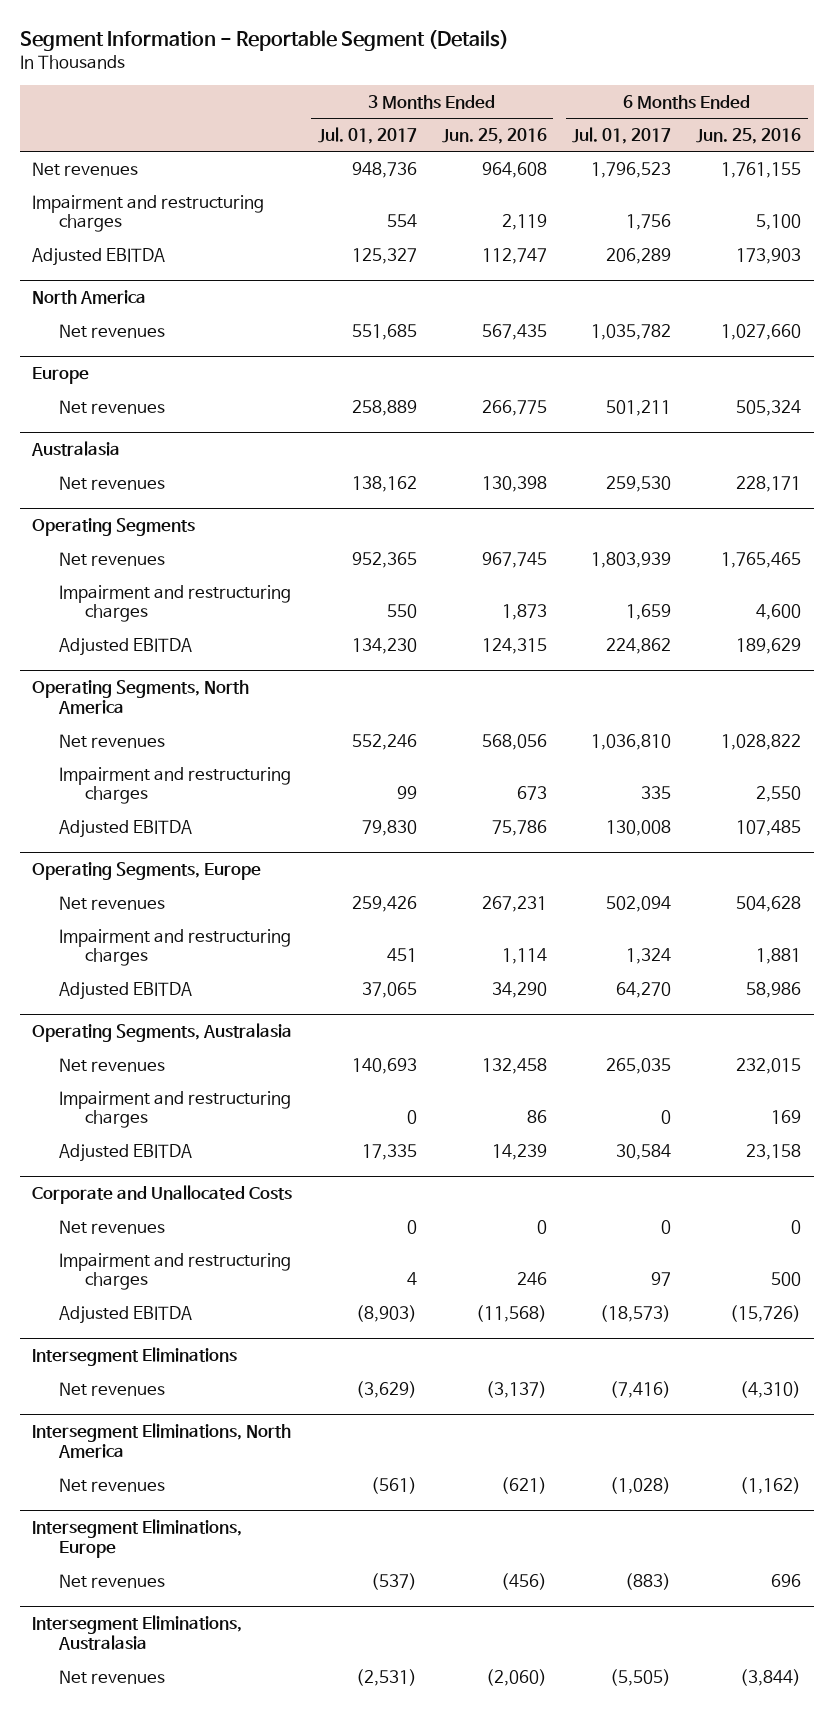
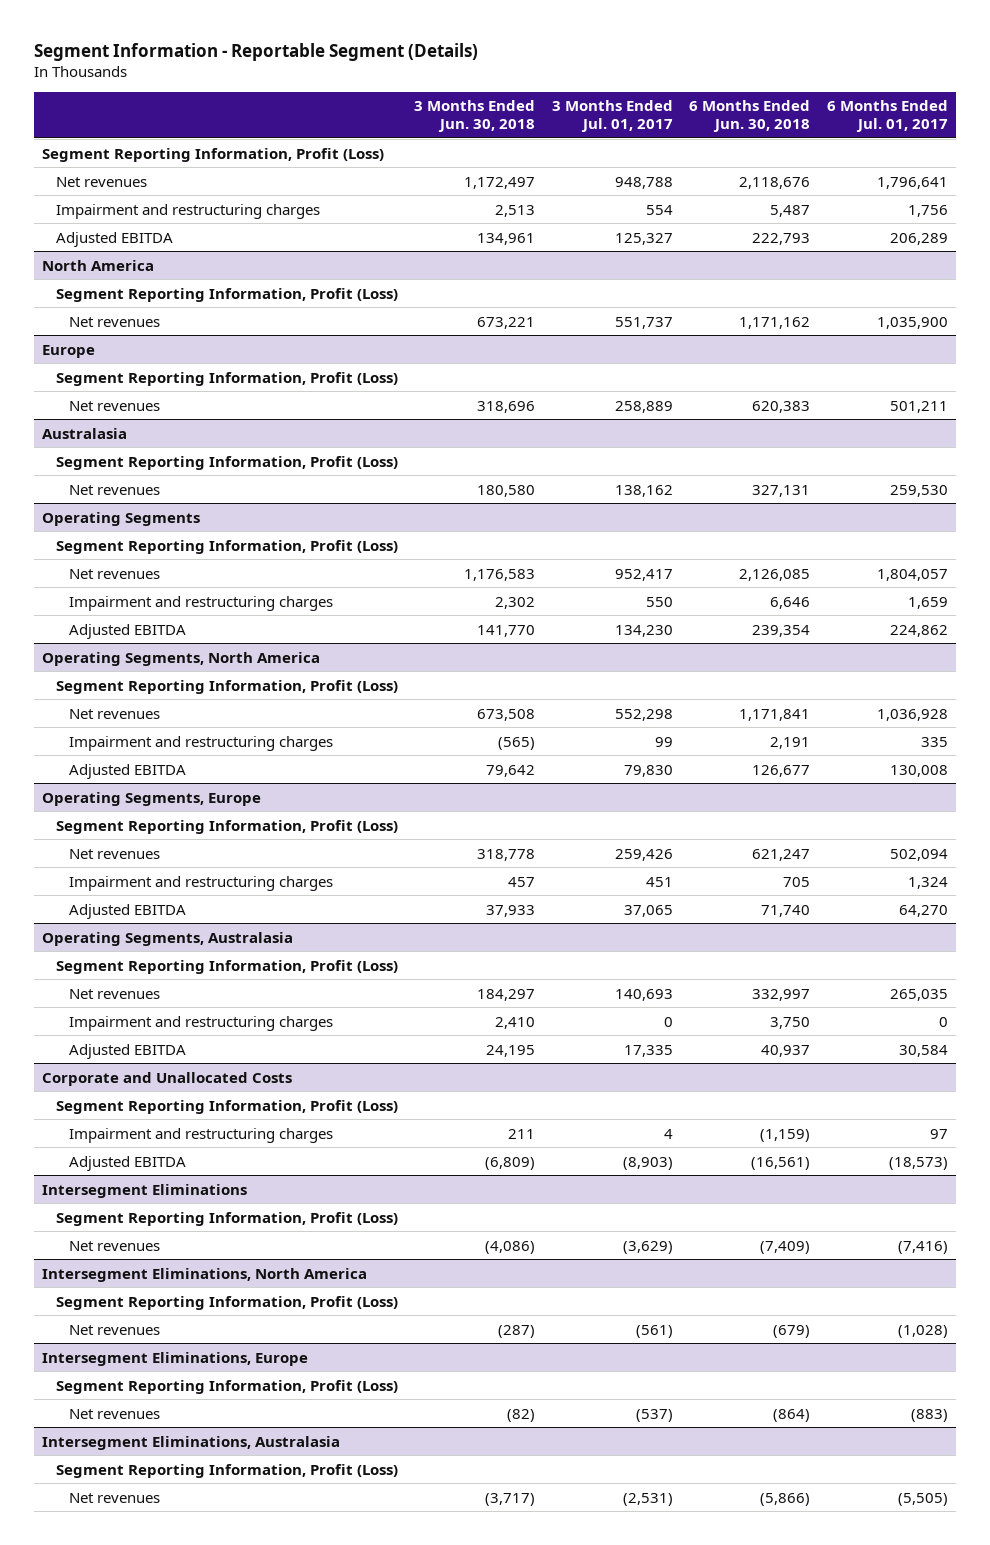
[441,127,547,144] Jun. 25, 2016 -> none
[696,127,802,144] Jun. 25, 2016 -> none
none -> [414,100,536,133] 3 Months Ended Jun. 30, 2018
none -> [689,100,811,133] 6 Months Ended Jun. 30, 2018
none -> [42,147,385,162] Segment Reporting Information, Profit (Loss)
[351,161,417,178] 948,736 -> [614,176,673,189] 948,788
[591,161,672,178] 1,796,523 -> [876,176,948,189] 1,796,641
none -> [55,287,398,302] Segment Reporting Information, Profit (Loss)
[351,323,417,340] 551,685 -> [614,316,673,329] 551,737
[591,323,672,340] 1,035,782 -> [876,316,948,329] 1,035,900
none -> [55,371,398,386] Segment Reporting Information, Profit (Loss)
none -> [55,455,398,470] Segment Reporting Information, Profit (Loss)
none -> [55,539,398,554] Segment Reporting Information, Profit (Loss)
[351,551,417,568] 952,365 -> [614,568,673,581] 952,417
[591,551,672,568] 1,803,939 -> [876,568,948,581] 1,804,057
none -> [55,679,398,694] Segment Reporting Information, Profit (Loss)
[351,733,417,750] 552,246 -> [614,708,673,721] 552,298
[591,733,672,750] 1,036,810 -> [876,708,948,721] 1,036,928
none -> [55,819,398,834] Segment Reporting Information, Profit (Loss)
none -> [55,959,398,974] Segment Reporting Information, Profit (Loss)
[58,1219,165,1234] Net revenues -> none
none -> [55,1099,398,1114] Segment Reporting Information, Profit (Loss)
none -> [55,1211,398,1226] Segment Reporting Information, Profit (Loss)
none -> [55,1295,398,1310] Segment Reporting Information, Profit (Loss)
none -> [55,1379,398,1394] Segment Reporting Information, Profit (Loss)
none -> [55,1463,398,1478] Segment Reporting Information, Profit (Loss)

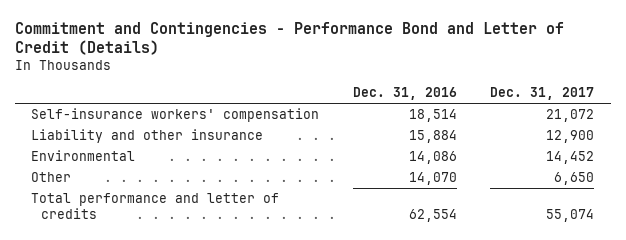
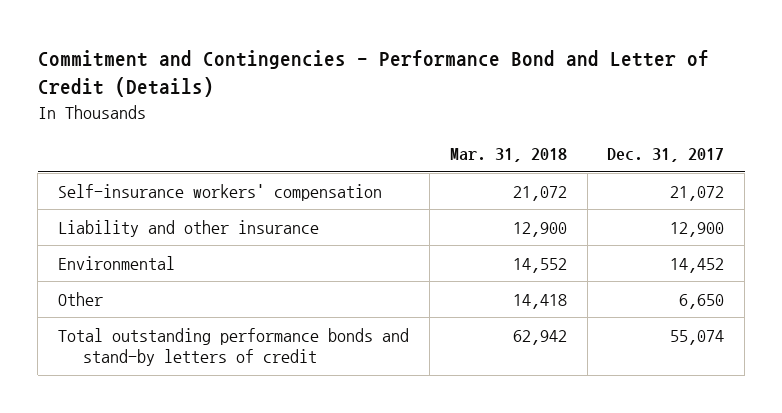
[352,87,457,101] Dec. 31, 2016 -> none
none -> [449,148,567,163] Mar. 31, 2018
[31,192,280,219] Total performance and letter of credits -> [57,327,409,367] Total outstanding performance bonds and stand-by letters of credit

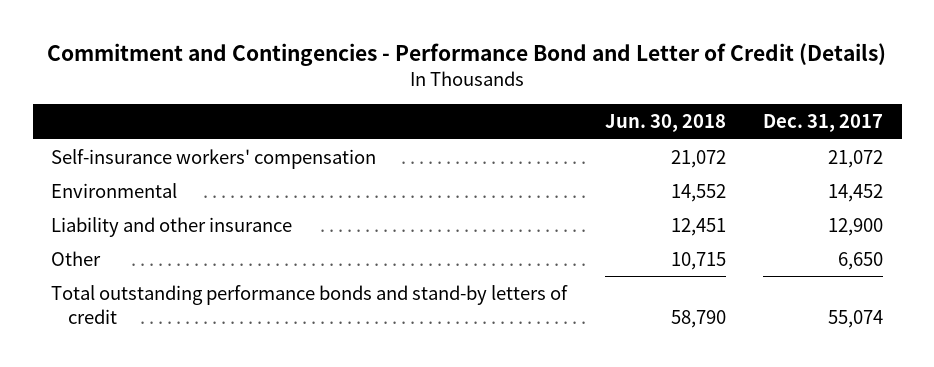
[449,148,567,163] Mar. 31, 2018 -> none
none -> [604,114,726,133] Jun. 30, 2018
[57,219,319,237] Liability and other insurance -> [51,216,293,237] Liability and other insurance

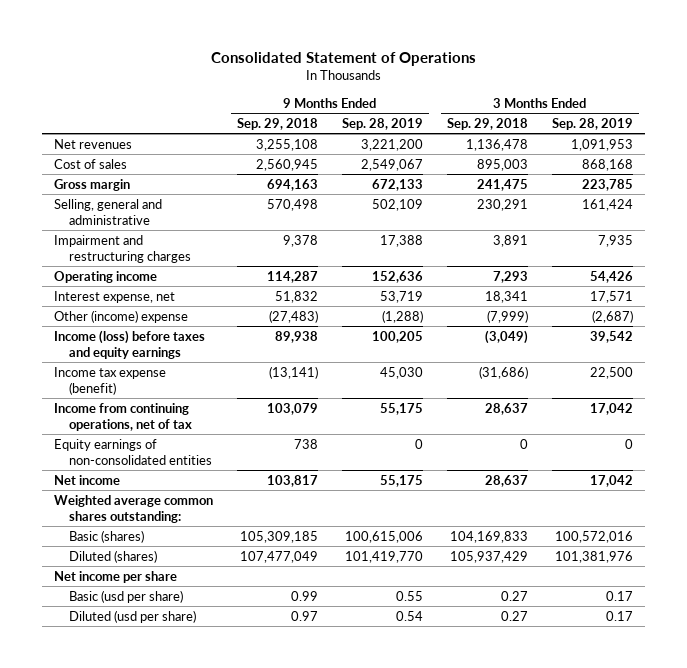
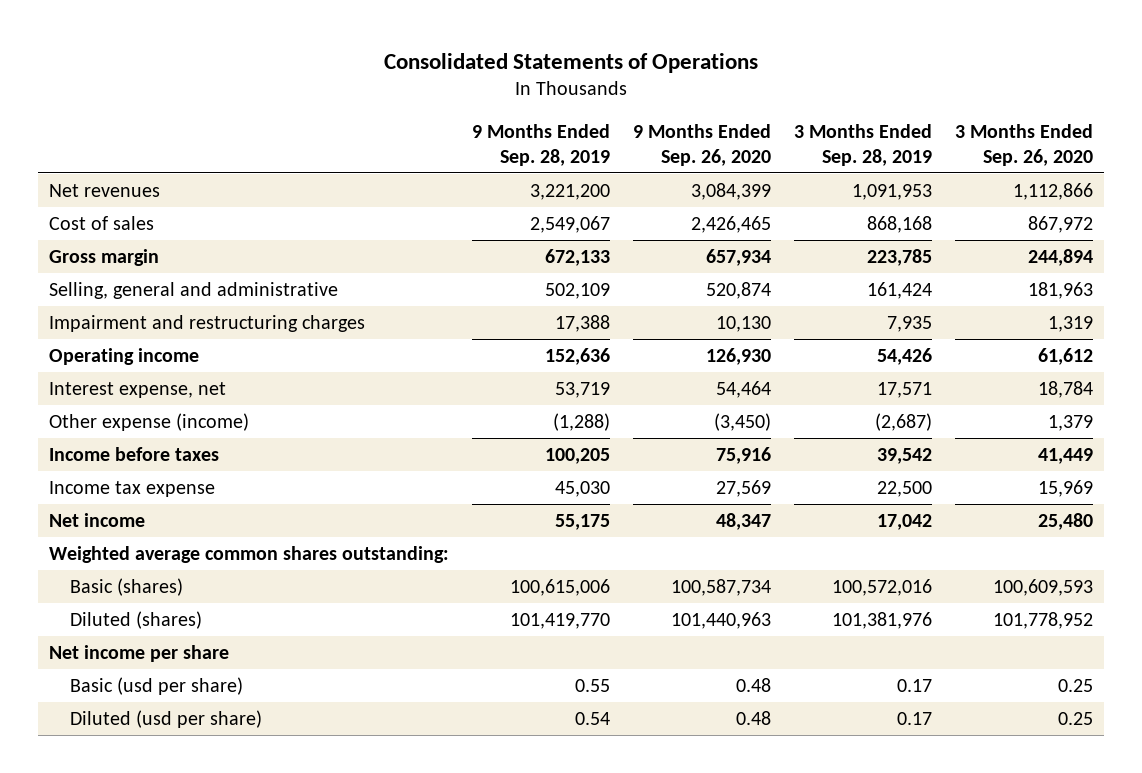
[210,51,476,66] Consolidated Statement of Operations -> [383,52,758,73] Consolidated Statements of Operations
[237,117,319,130] Sep. 29, 2018 -> none
[447,117,529,130] Sep. 29, 2018 -> none
none -> [632,123,771,166] 9 Months Ended Sep. 26, 2020
none -> [954,123,1093,166] 3 Months Ended Sep. 26, 2020
[54,402,192,431] Income from continuing operations, net of tax -> none
[54,438,212,465] Equity earnings of non-consolidated entities -> none
[54,309,189,323] Other (income) expense -> [49,412,250,431] Other expense (income)
[54,329,206,359] Income (loss) before taxes and equity earnings -> [49,446,220,461] Income before taxes
[54,366,167,395] Income tax expense (benefit) -> [49,480,216,497] Income tax expense

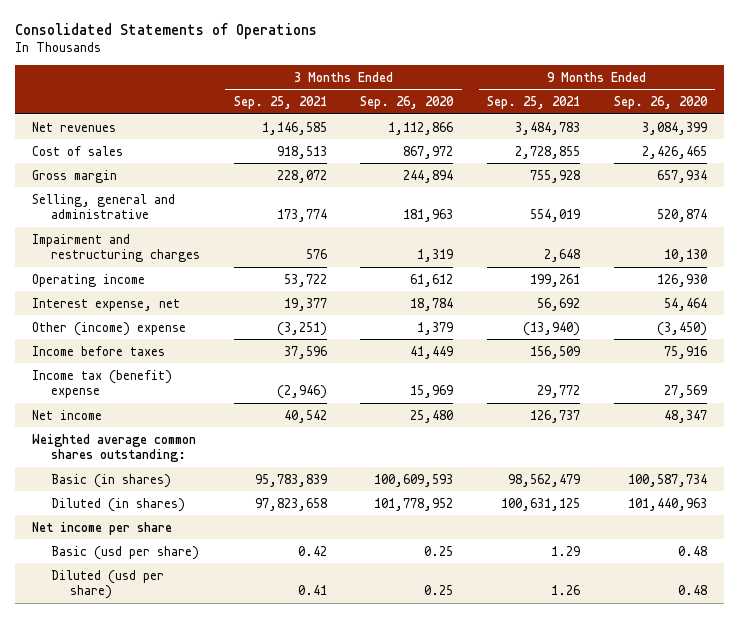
[472,123,611,166] 9 Months Ended Sep. 28, 2019 -> none
[793,123,932,166] 3 Months Ended Sep. 28, 2019 -> none
none -> [233,96,327,110] Sep. 25, 2021
none -> [487,96,581,110] Sep. 25, 2021
[49,412,250,431] Other expense (income) -> [31,321,186,336] Other (income) expense
[49,480,216,497] Income tax expense -> [31,369,172,399] Income tax (benefit) expense
[69,577,183,596] Basic (shares) -> [50,473,171,488] Basic (in shares)
[69,610,202,629] Diluted (shares) -> [50,497,185,512] Diluted (in shares)

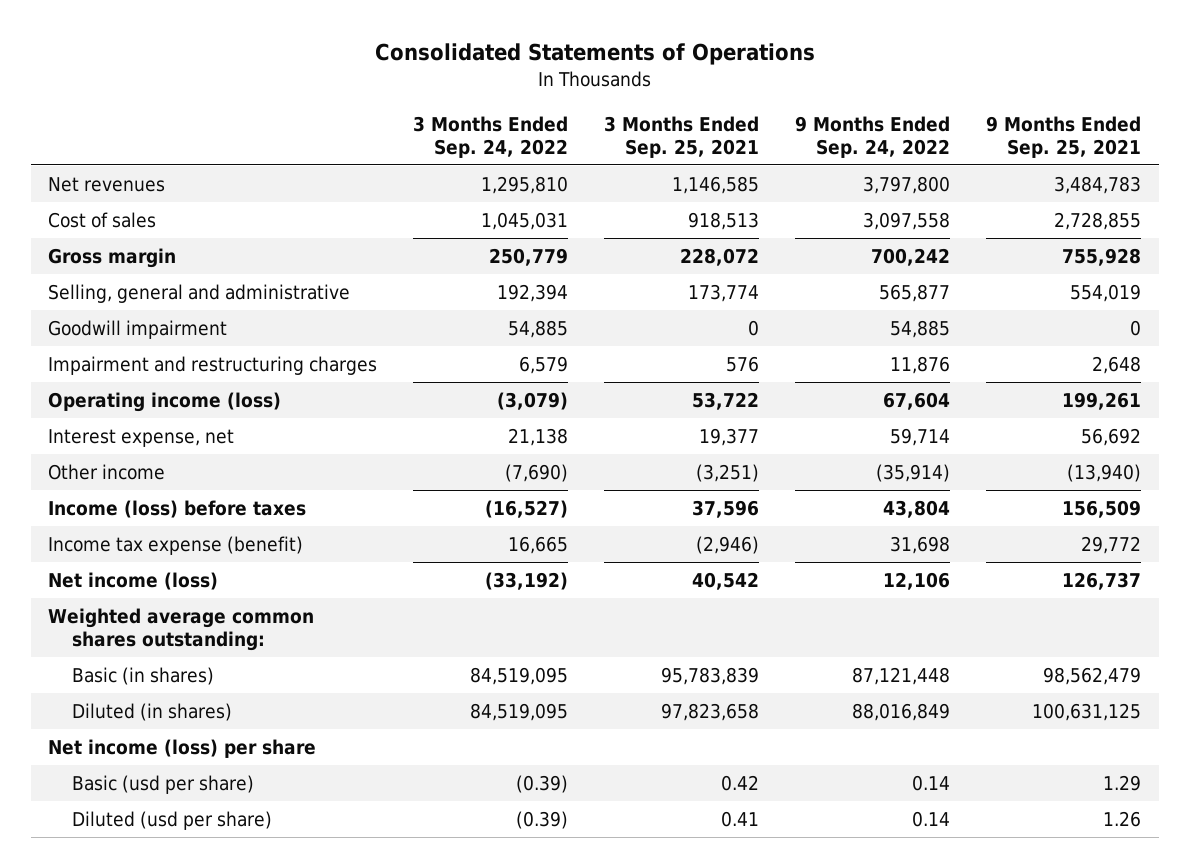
[360,96,455,110] Sep. 26, 2020 -> none
[613,96,708,110] Sep. 26, 2020 -> none
none -> [413,115,569,158] 3 Months Ended Sep. 24, 2022
none -> [795,115,951,158] 9 Months Ended Sep. 24, 2022
none -> [48,320,228,340] Goodwill impairment
[31,273,145,287] Operating income -> [48,392,282,413] Operating income (loss)
[31,321,186,336] Other (income) expense -> [48,464,166,481] Other income
[31,345,165,356] Income before taxes -> [48,500,307,519] Income (loss) before taxes
[31,369,172,399] Income tax (benefit) expense -> [48,536,304,556] Income tax expense (benefit)
[31,409,102,420] Net income -> [48,572,219,591] Net income (loss)
[31,521,172,535] Net income per share -> [48,739,317,759] Net income (loss) per share

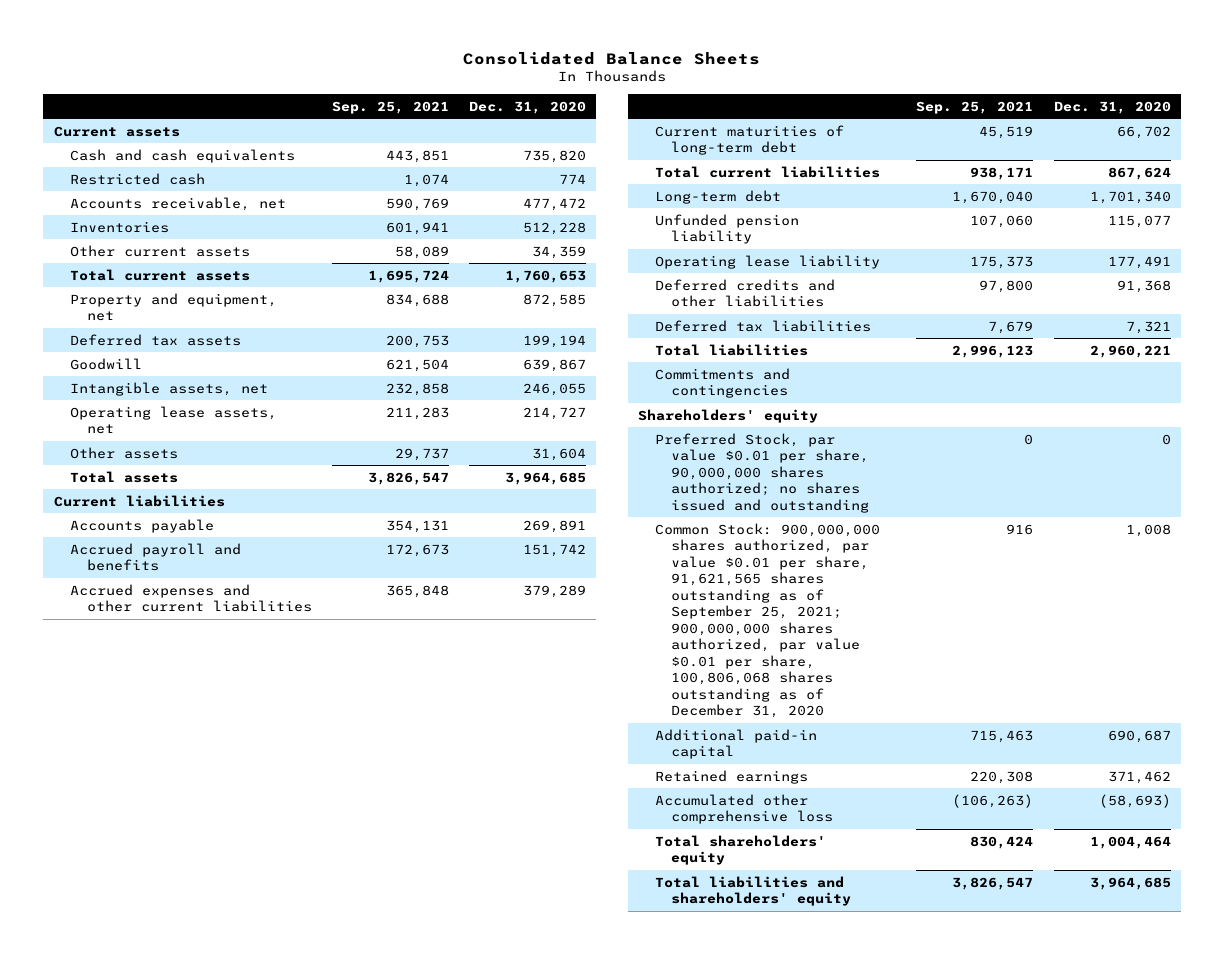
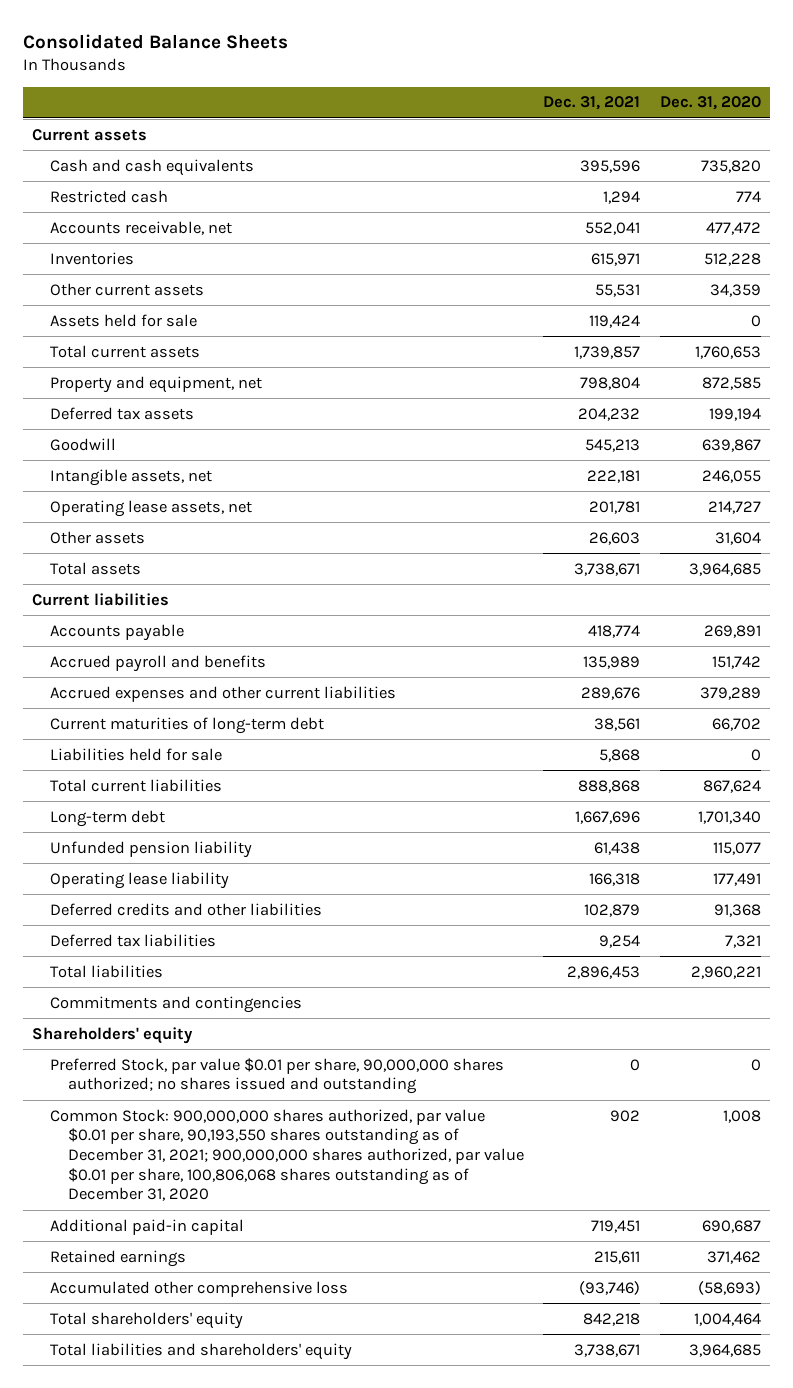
[331,100,449,114] Sep. 25, 2021 -> none
none -> [543,96,641,111] Dec. 31, 2021
none -> [50,313,198,327] Assets held for sale
none -> [50,747,223,761] Liabilities held for sale
[654,522,880,719] Common Stock: 900,000,000 shares authorized, par value $0.01 per share, 91,621,565 shares outstanding as of September 25, 2021; 900,000,000 shares authorized, par value $0.01 per share, 100,806,068 shares outstanding as of December 31, 2020 -> [50,1108,525,1202] Common Stock: 900,000,000 shares authorized, par value $0.01 per share, 90,193,550 shares outstanding as of December 31, 2021; 900,000,000 shares authorized, par value $0.01 per share, 100,806,068 shares outstanding as of December 31, 2020

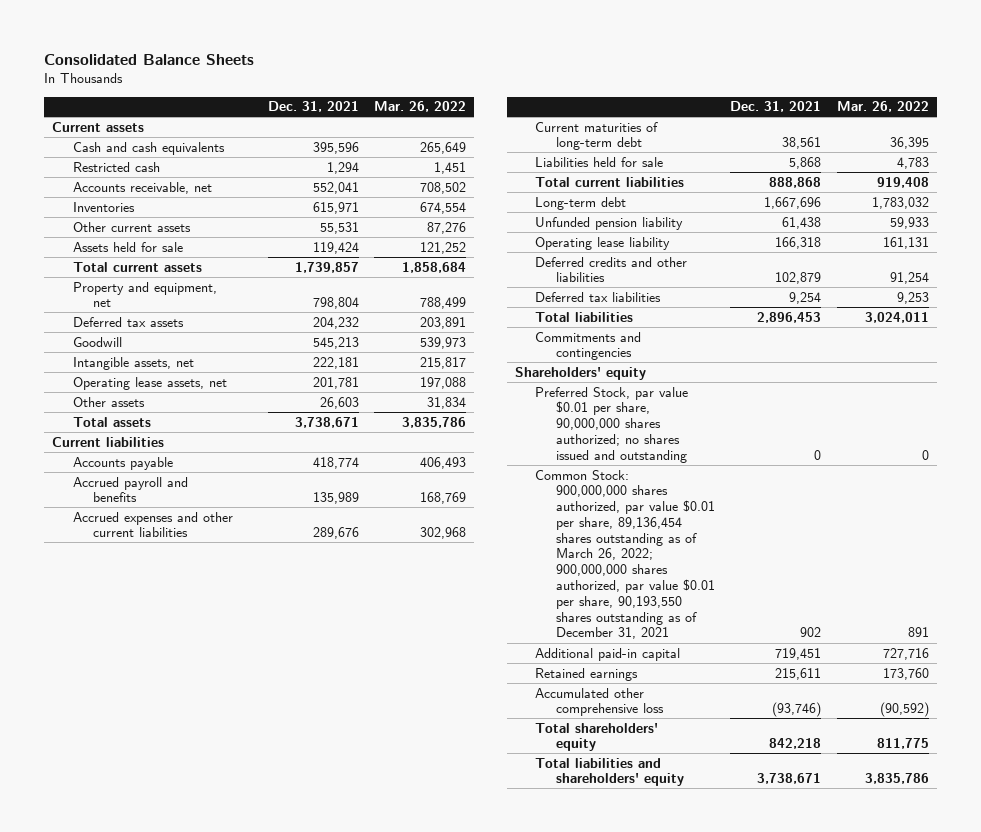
[659,96,761,111] Dec. 31, 2020 -> none
none -> [374,101,467,113] Mar. 26, 2022
[50,1108,525,1202] Common Stock: 900,000,000 shares authorized, par value $0.01 per share, 90,193,550 shares outstanding as of December 31, 2021; 900,000,000 shares authorized, par value $0.01 per share, 100,806,068 shares outstanding as of December 31, 2020 -> [535,469,715,640] Common Stock: 900,000,000 shares authorized, par value $0.01 per share, 89,136,454 shares outstanding as of March 26, 2022; 900,000,000 shares authorized, par value $0.01 per share, 90,193,550 shares outstanding as of December 31, 2021

